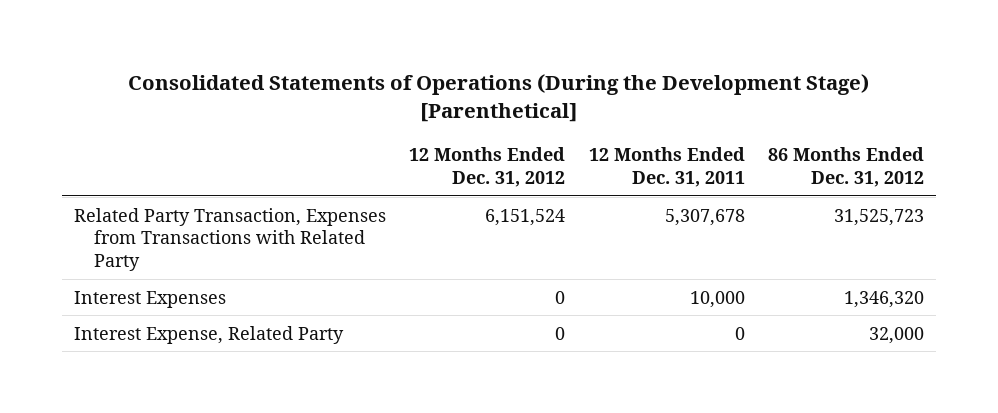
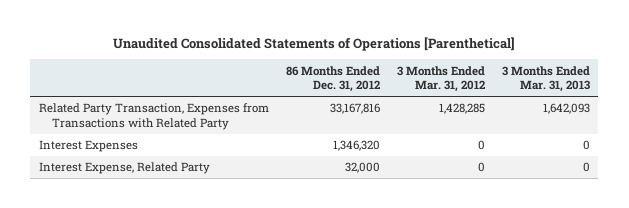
[128,74,870,123] Consolidated Statements of Operations (During the Development Stage) [Parenthetical] -> [113,37,516,52] Unaudited Consolidated Statements of Operations [Parenthetical]
[409,147,566,187] 12 Months Ended Dec. 31, 2012 -> none
[588,147,745,187] 12 Months Ended Dec. 31, 2011 -> none
none -> [396,65,485,93] 3 Months Ended Mar. 31, 2012
none -> [501,65,590,93] 3 Months Ended Mar. 31, 2013
[834,208,925,226] 31,525,723 -> [329,103,380,115] 33,167,816

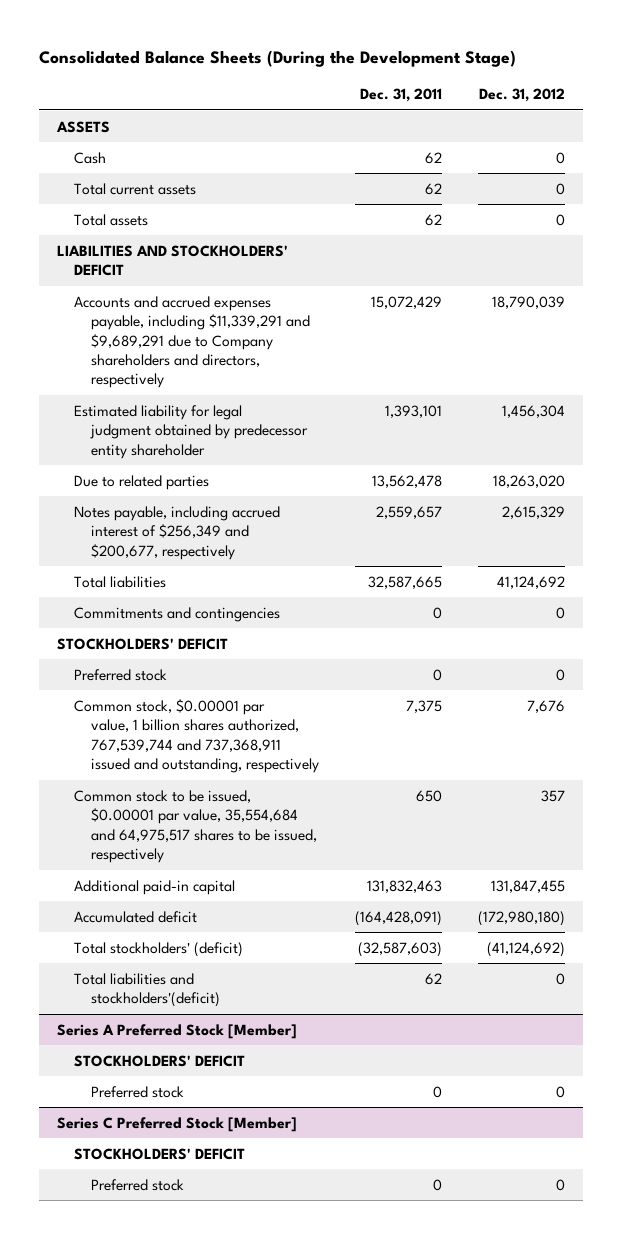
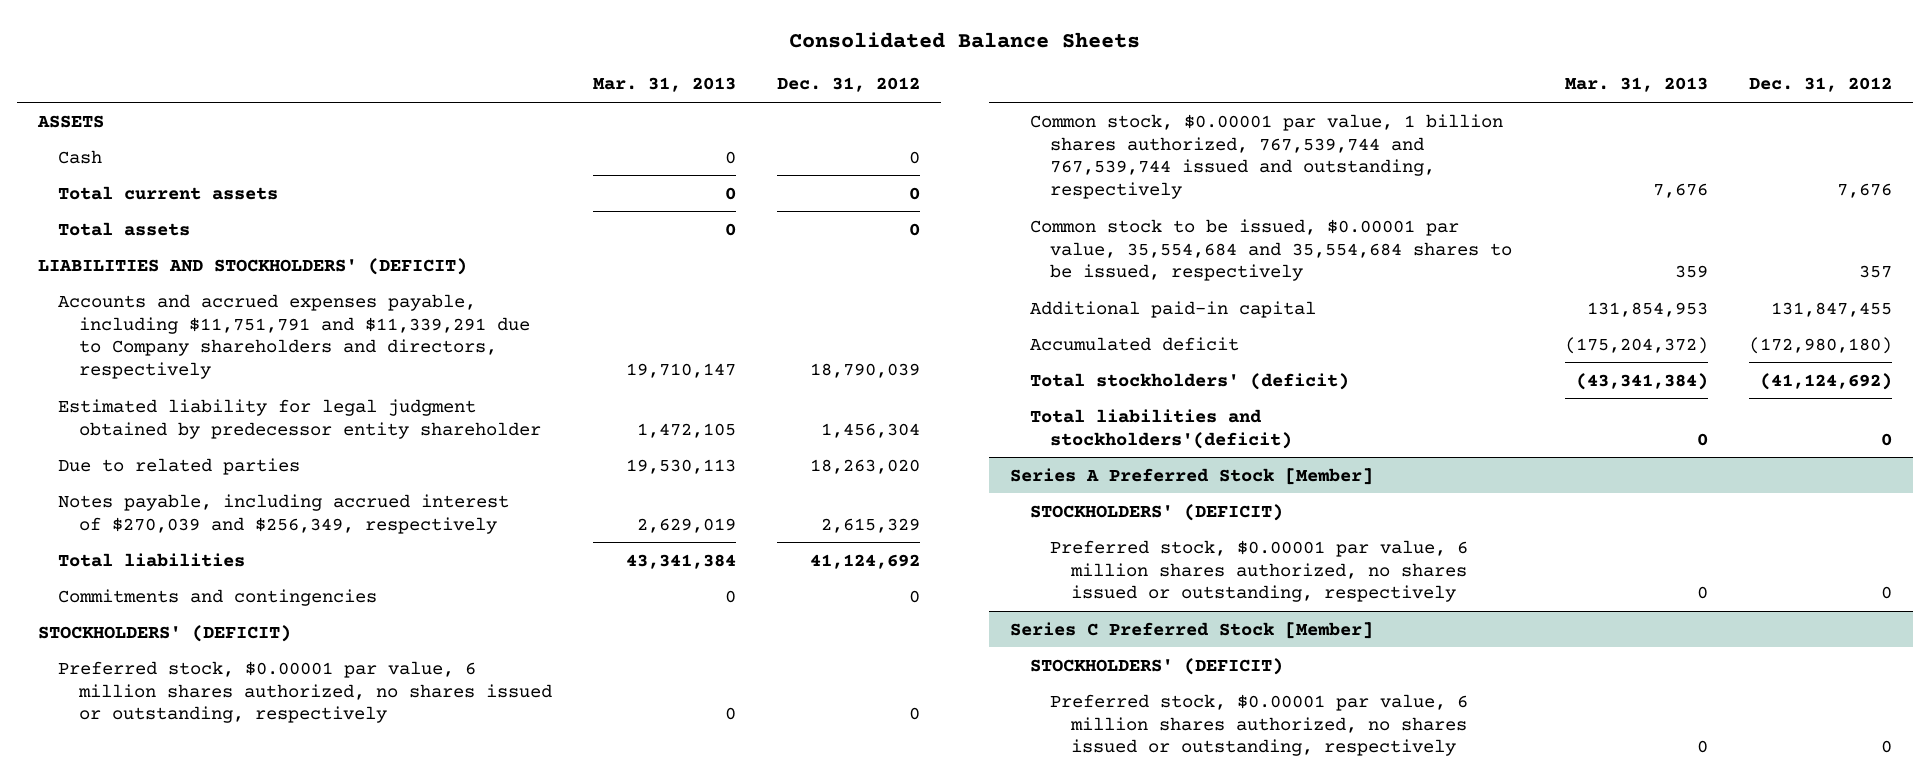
[39,50,517,68] Consolidated Balance Sheets (During the Development Stage) -> [789,31,1141,48] Consolidated Balance Sheets
[359,88,442,103] Dec. 31, 2011 -> none
none -> [592,77,736,93] Mar. 31, 2013
[57,244,289,277] LIABILITIES AND STOCKHOLDERS' DEFICIT -> [37,257,467,275] LIABILITIES AND STOCKHOLDERS' (DEFICIT)
[73,295,310,389] Accounts and accrued expenses payable, including $11,339,291 and $9,689,291 due to Company shareholders and directors, respectively -> [58,293,530,380] Accounts and accrued expenses payable, including $11,751,791 and $11,339,291 due to Company shareholders and directors, respectively
[73,505,280,560] Notes payable, including accrued interest of $256,349 and $200,677, respectively -> [58,493,510,534] Notes payable, including accrued interest of $270,039 and $256,349, respectively
[57,637,229,650] STOCKHOLDERS' DEFICIT -> [37,624,291,642] STOCKHOLDERS' (DEFICIT)
[73,668,167,681] Preferred stock -> [58,660,552,724] Preferred stock, $0.00001 par value, 6 million shares authorized, no shares issued or outstanding, respectively
[73,698,319,774] Common stock, $0.00001 par value, 1 billion shares authorized, 767,539,744 and 737,368,911 issued and outstanding, respectively -> [1029,113,1503,200] Common stock, $0.00001 par value, 1 billion shares authorized, 767,539,744 and 767,539,744 issued and outstanding, respectively
[73,789,317,864] Common stock to be issued, $0.00001 par value, 35,554,684 and 64,975,517 shares to be issued, respectively -> [1029,218,1513,282] Common stock to be issued, $0.00001 par value, 35,554,684 and 35,554,684 shares to be issued, respectively
[73,1054,245,1067] STOCKHOLDERS' DEFICIT -> [1029,503,1283,521] STOCKHOLDERS' (DEFICIT)
[90,1085,184,1098] Preferred stock -> [1050,539,1469,603] Preferred stock, $0.00001 par value, 6 million shares authorized, no shares issued or outstanding, respectively
[73,1147,245,1160] STOCKHOLDERS' DEFICIT -> [1029,657,1283,675] STOCKHOLDERS' (DEFICIT)
[90,1178,184,1191] Preferred stock -> [1050,693,1469,757] Preferred stock, $0.00001 par value, 6 million shares authorized, no shares issued or outstanding, respectively

